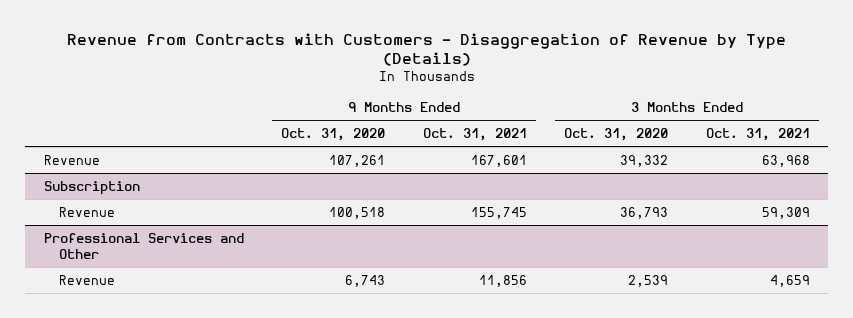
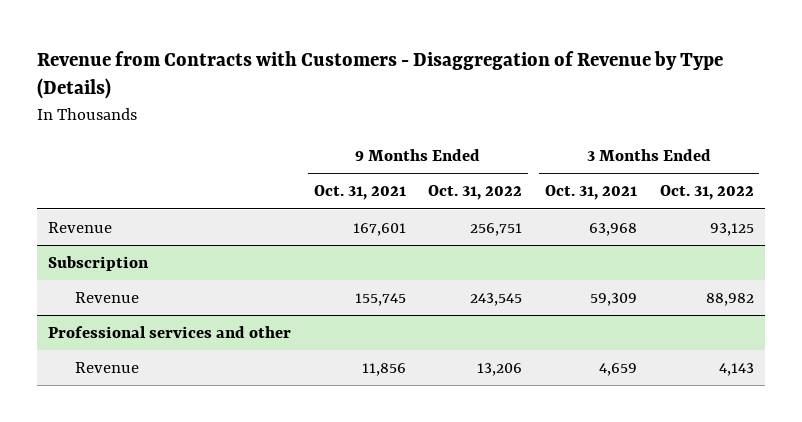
[281,127,386,141] Oct. 31, 2020 -> none
[564,127,669,141] Oct. 31, 2020 -> none
none -> [428,185,523,201] Oct. 31, 2022
none -> [659,185,754,201] Oct. 31, 2022
[43,232,244,259] Professional Services and Other -> [48,325,292,338] Professional services and other

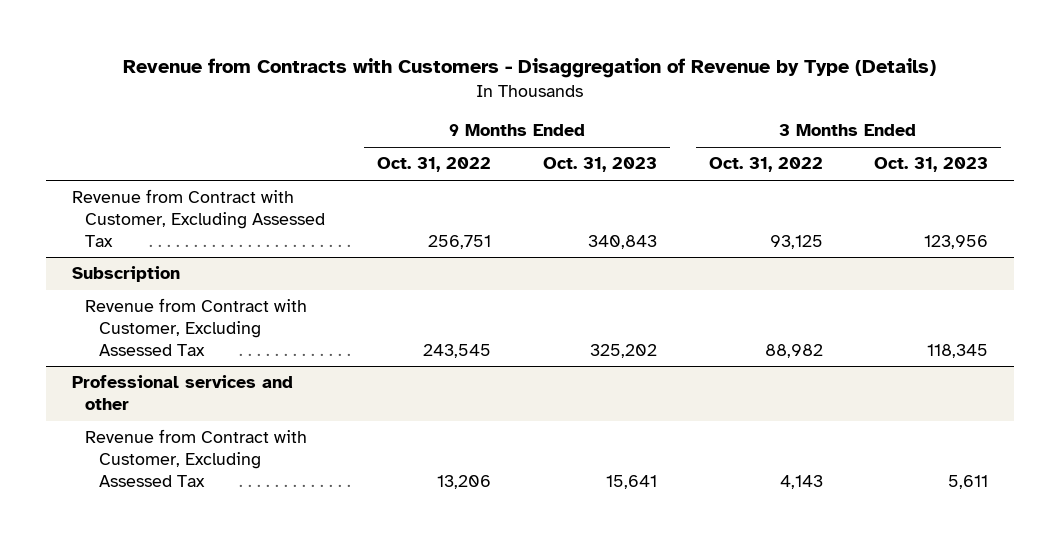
[313,185,406,201] Oct. 31, 2021 -> none
[544,185,637,201] Oct. 31, 2021 -> none
none -> [542,157,657,173] Oct. 31, 2023
none -> [874,157,989,173] Oct. 31, 2023
[48,221,113,233] Revenue -> [71,189,326,247] Revenue from Contract with Customer, Excluding Assessed Tax
[75,291,140,303] Revenue -> [85,298,308,356] Revenue from Contract with Customer, Excluding Assessed Tax
[75,361,140,373] Revenue -> [85,429,308,487] Revenue from Contract with Customer, Excluding Assessed Tax

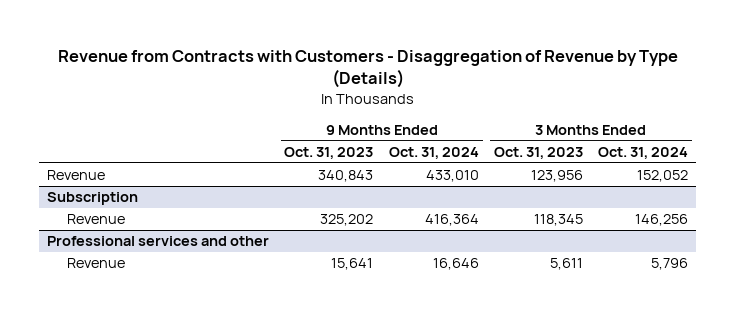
[377,157,492,173] Oct. 31, 2022 -> none
[708,157,823,173] Oct. 31, 2022 -> none
none -> [388,147,479,160] Oct. 31, 2024
none -> [598,147,689,160] Oct. 31, 2024
[71,189,326,247] Revenue from Contract with Customer, Excluding Assessed Tax -> [47,170,106,181] Revenue
[85,298,308,356] Revenue from Contract with Customer, Excluding Assessed Tax -> [67,214,126,225] Revenue
[85,429,308,487] Revenue from Contract with Customer, Excluding Assessed Tax -> [67,258,126,269] Revenue

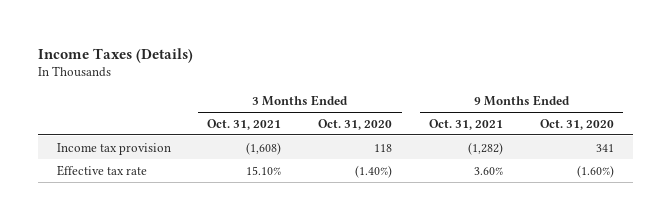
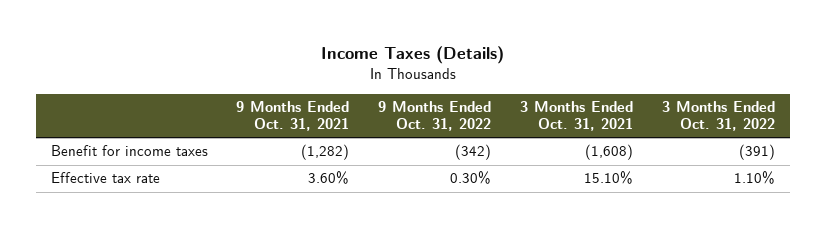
[318,118,393,130] Oct. 31, 2020 -> none
[540,118,615,130] Oct. 31, 2020 -> none
none -> [378,101,492,132] 9 Months Ended Oct. 31, 2022
none -> [662,101,776,132] 3 Months Ended Oct. 31, 2022
[56,142,171,155] Income tax provision -> [50,145,208,157] Benefit for income taxes

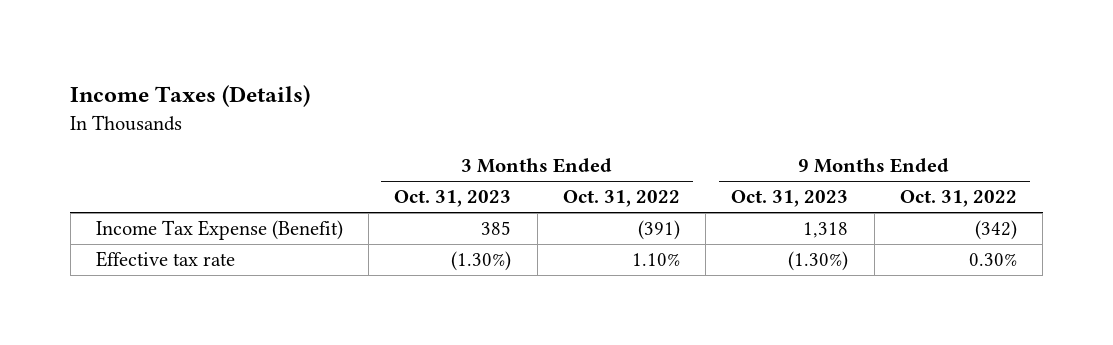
[236,101,350,132] 9 Months Ended Oct. 31, 2021 -> none
[520,101,634,132] 3 Months Ended Oct. 31, 2021 -> none
none -> [394,190,512,208] Oct. 31, 2023
none -> [731,190,849,208] Oct. 31, 2023
[50,145,208,157] Benefit for income taxes -> [95,220,343,241] Income Tax Expense (Benefit)

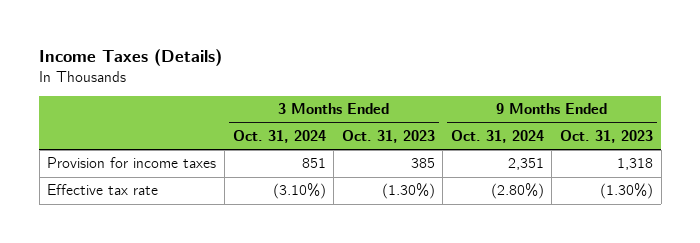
[562,190,680,208] Oct. 31, 2022 -> none
[900,190,1018,208] Oct. 31, 2022 -> none
none -> [232,130,326,144] Oct. 31, 2024
none -> [450,130,544,144] Oct. 31, 2024
[95,220,343,241] Income Tax Expense (Benefit) -> [47,157,217,169] Provision for income taxes

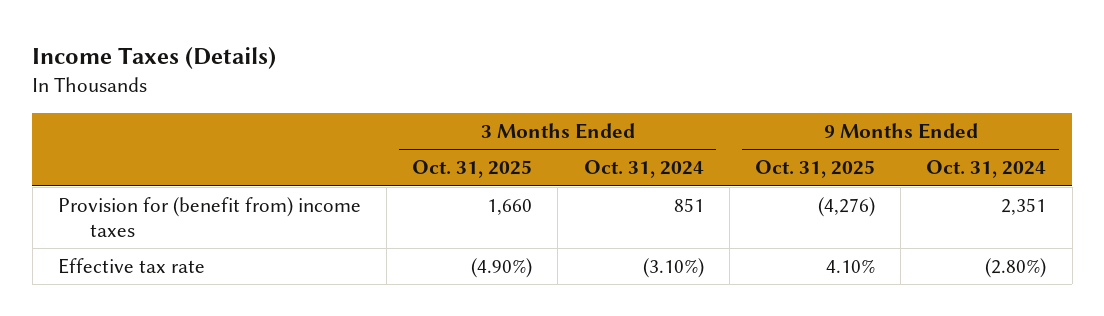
[341,130,435,144] Oct. 31, 2023 -> none
[559,130,653,144] Oct. 31, 2023 -> none
none -> [412,160,533,179] Oct. 31, 2025
none -> [754,160,875,179] Oct. 31, 2025
[47,157,217,169] Provision for income taxes -> [57,196,361,237] Provision for (benefit from) income taxes

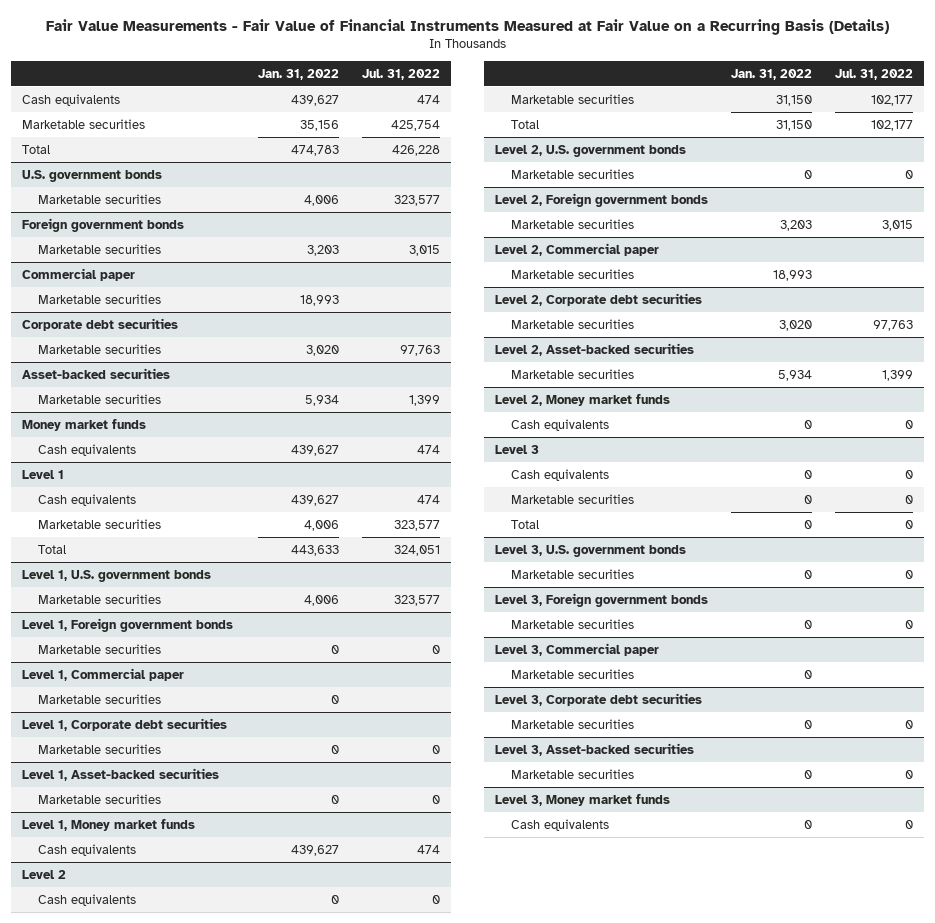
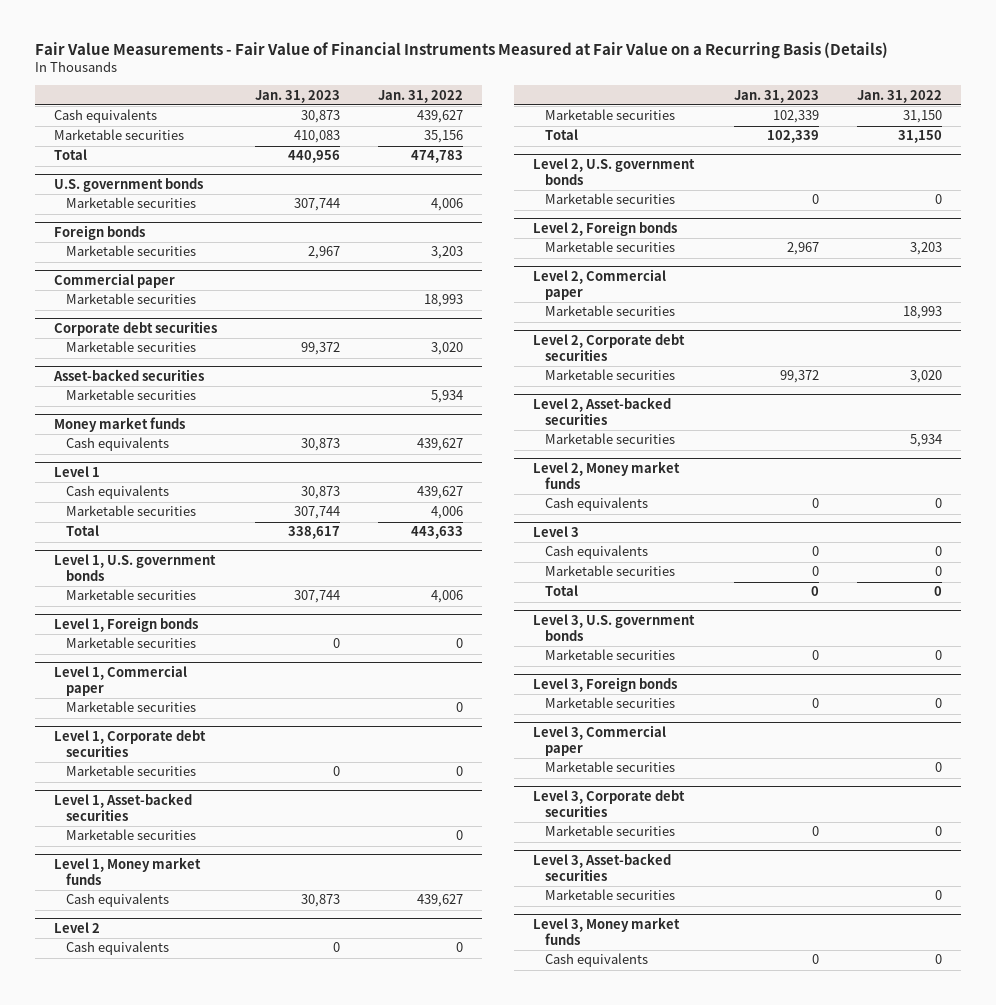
[362,68,441,80] Jul. 31, 2022 -> none
none -> [255,89,341,103] Jan. 31, 2023
[22,217,185,232] Foreign government bonds -> [54,224,146,240] Foreign bonds
[22,617,234,632] Level 1, Foreign government bonds -> [54,616,199,632] Level 1, Foreign bonds
[495,192,709,207] Level 2, Foreign government bonds -> [533,220,678,236] Level 2, Foreign bonds
[495,592,709,607] Level 3, Foreign government bonds -> [533,676,678,692] Level 3, Foreign bonds

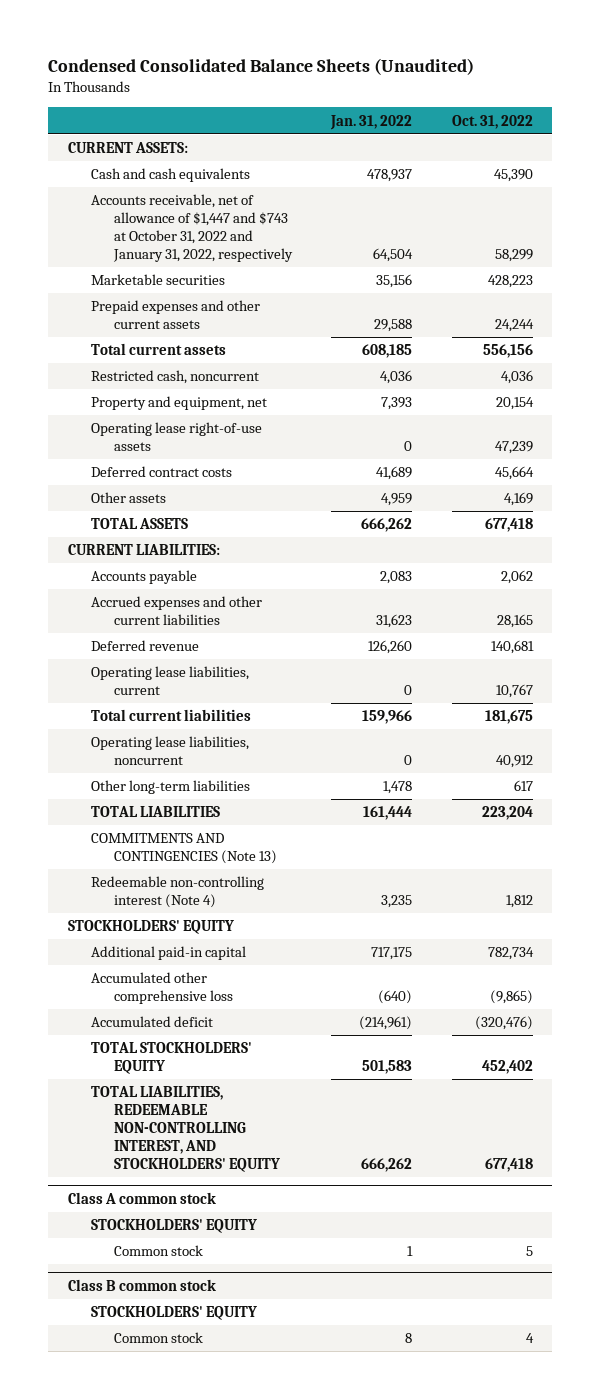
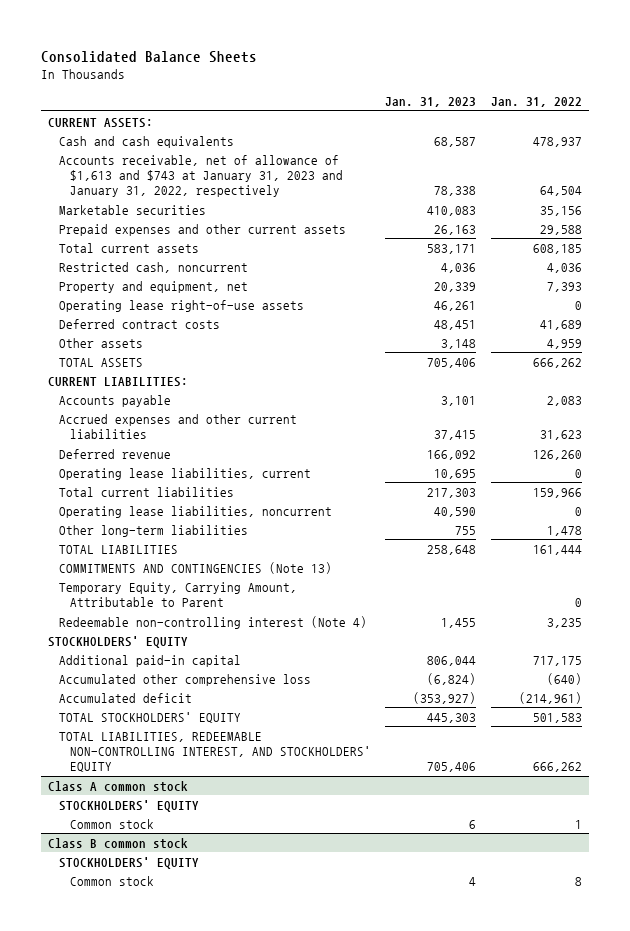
[47,57,474,75] Condensed Consolidated Balance Sheets (Unaudited) -> [41,51,258,64] Consolidated Balance Sheets
[451,114,533,129] Oct. 31, 2022 -> none
none -> [385,97,477,108] Jan. 31, 2023
[90,194,293,263] Accounts receivable, net of allowance of $1,447 and $743 at October 31, 2022 and January 31, 2022, respectively -> [59,154,344,198] Accounts receivable, net of allowance of $1,613 and $743 at January 31, 2023 and January 31, 2022, respectively
none -> [59,581,298,607] Temporary Equity, Carrying Amount, Attributable to Parent

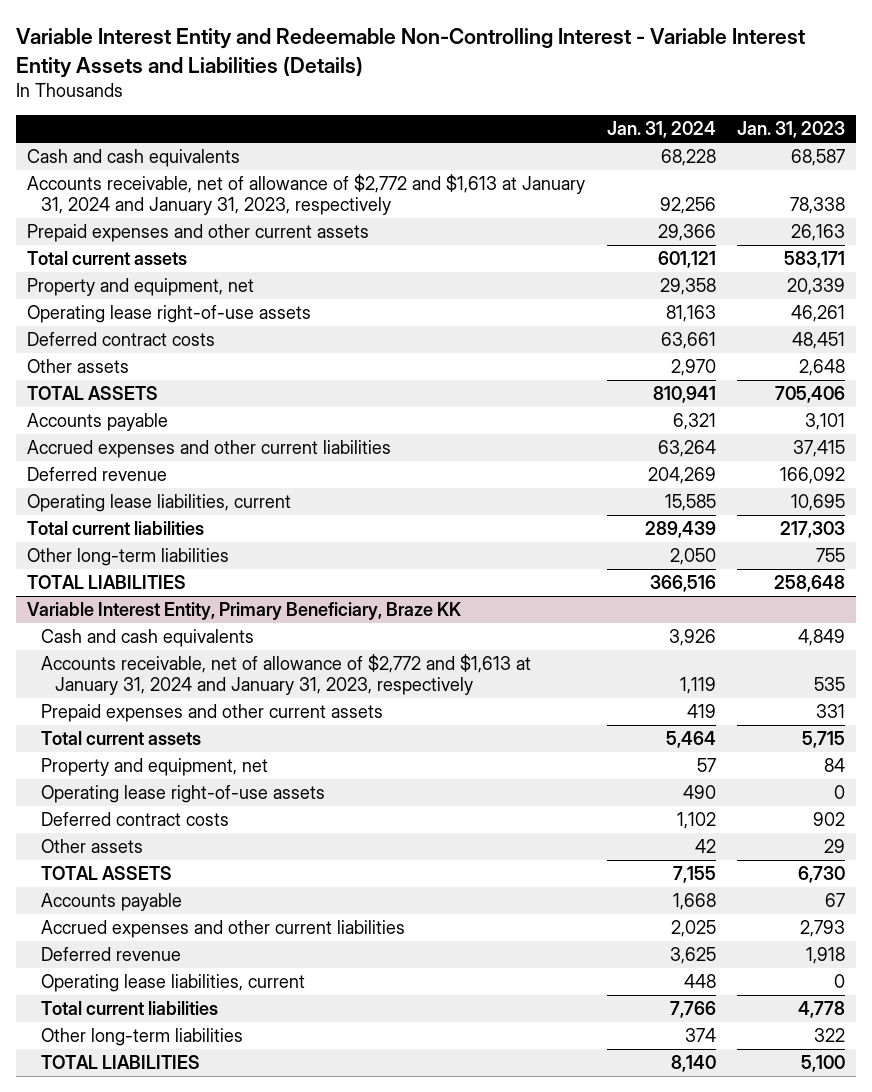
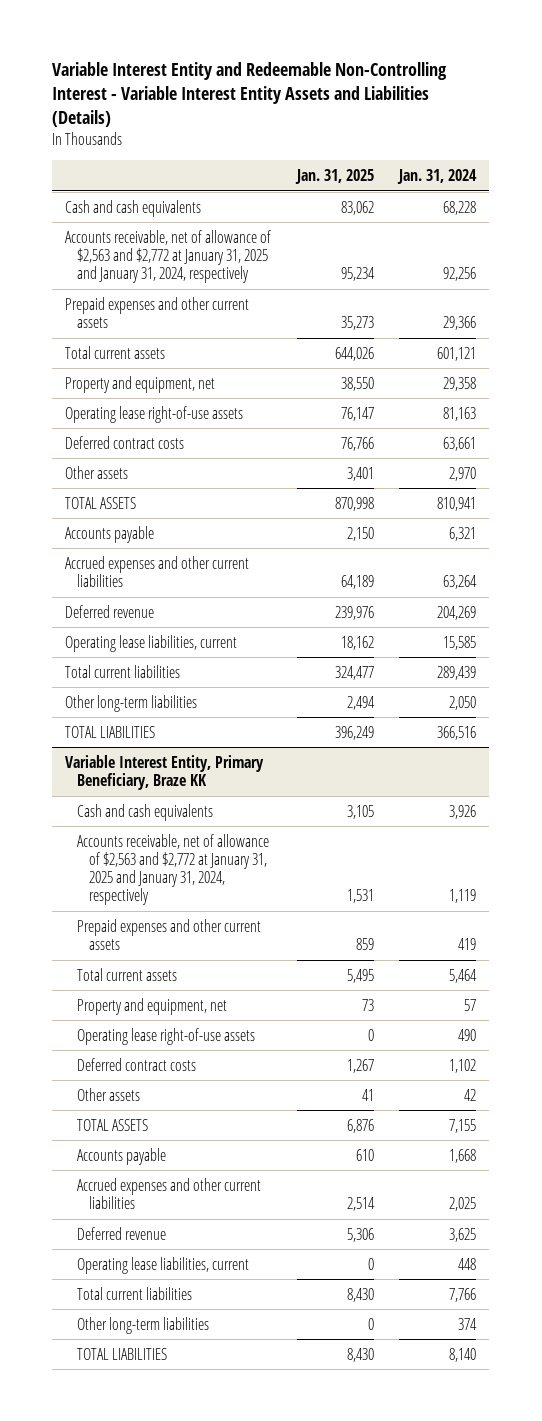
[737,121,846,139] Jan. 31, 2023 -> none
none -> [294,168,374,184] Jan. 31, 2025
[26,173,585,215] Accounts receivable, net of allowance of $2,772 and $1,613 at January 31, 2024 and January 31, 2023, respectively -> [65,229,272,284] Accounts receivable, net of allowance of $2,563 and $2,772 at January 31, 2025 and January 31, 2024, respectively
[40,653,531,695] Accounts receivable, net of allowance of $2,772 and $1,613 at January 31, 2024 and January 31, 2023, respectively -> [77,833,270,906] Accounts receivable, net of allowance of $2,563 and $2,772 at January 31, 2025 and January 31, 2024, respectively

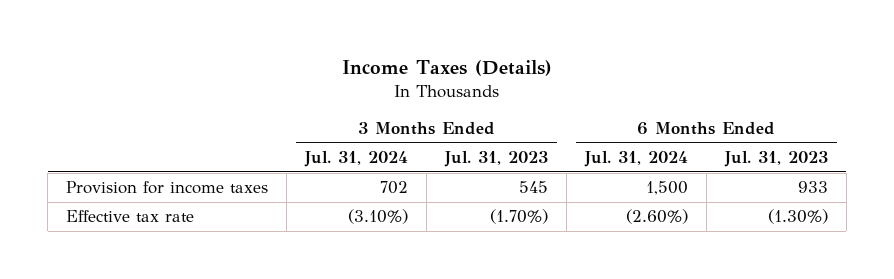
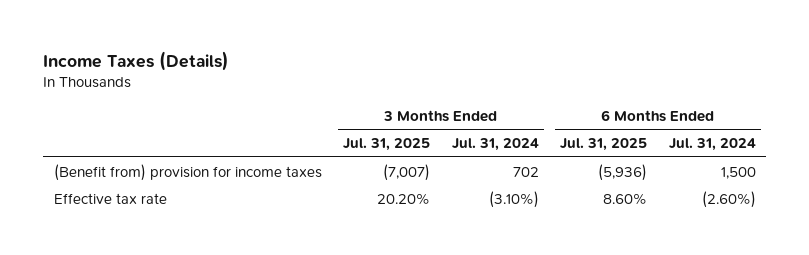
[444,151,549,168] Jul. 31, 2023 -> none
[723,151,828,168] Jul. 31, 2023 -> none
none -> [343,138,431,152] Jul. 31, 2025
none -> [560,138,648,152] Jul. 31, 2025
[66,181,269,195] Provision for income taxes -> [53,163,322,181] (Benefit from) provision for income taxes

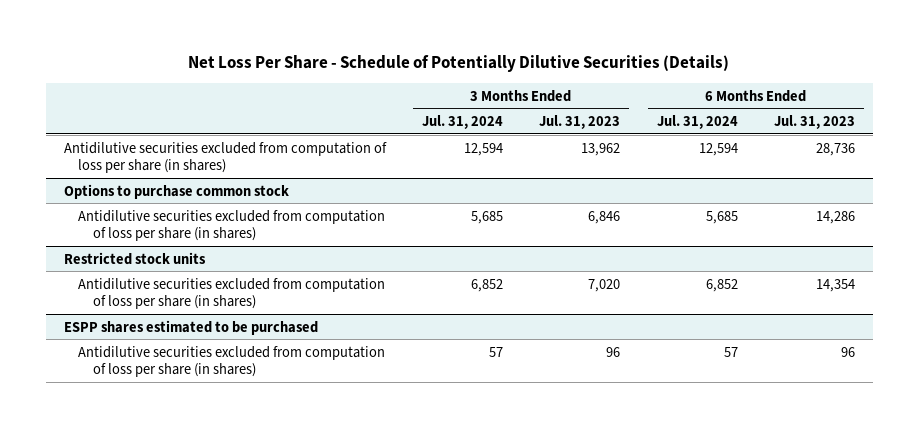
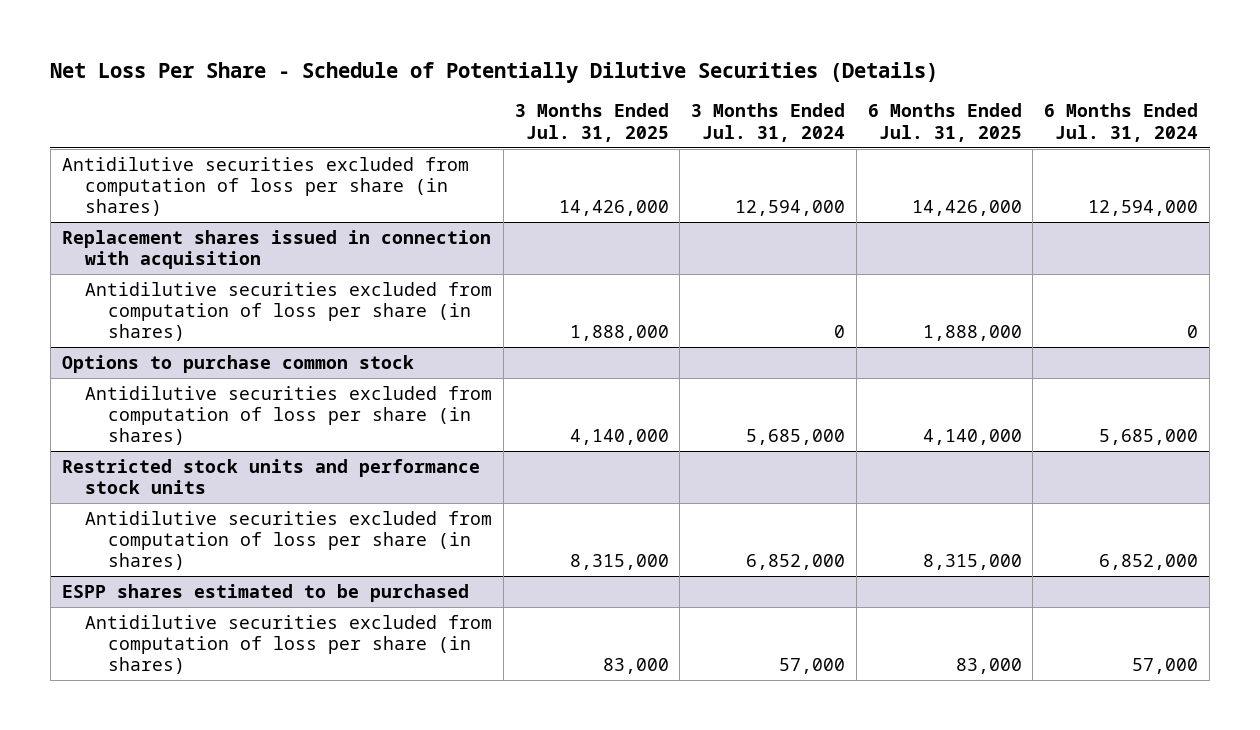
[539,115,621,130] Jul. 31, 2023 -> none
[773,115,855,130] Jul. 31, 2023 -> none
none -> [514,103,669,142] 3 Months Ended Jul. 31, 2025
none -> [867,103,1022,142] 6 Months Ended Jul. 31, 2025
[464,142,504,156] 12,594 -> [735,200,846,217] 12,594,000
[698,142,738,156] 12,594 -> [1088,200,1199,217] 12,594,000
none -> [61,229,491,270] Replacement shares issued in connection with acquisition
none -> [84,281,492,342] Antidilutive securities excluded from computation of loss per share (in shares)
[471,210,504,224] 5,685 -> [746,429,846,446] 5,685,000
[705,210,738,224] 5,685 -> [1099,429,1199,446] 5,685,000
[63,251,206,265] Restricted stock units -> [61,458,480,495] Restricted stock units and performance stock units
[471,278,504,292] 6,852 -> [746,554,846,571] 6,852,000
[705,278,738,292] 6,852 -> [1099,554,1199,571] 6,852,000
[489,346,504,357] 57 -> [779,658,846,675] 57,000
[723,346,738,357] 57 -> [1132,658,1199,675] 57,000

